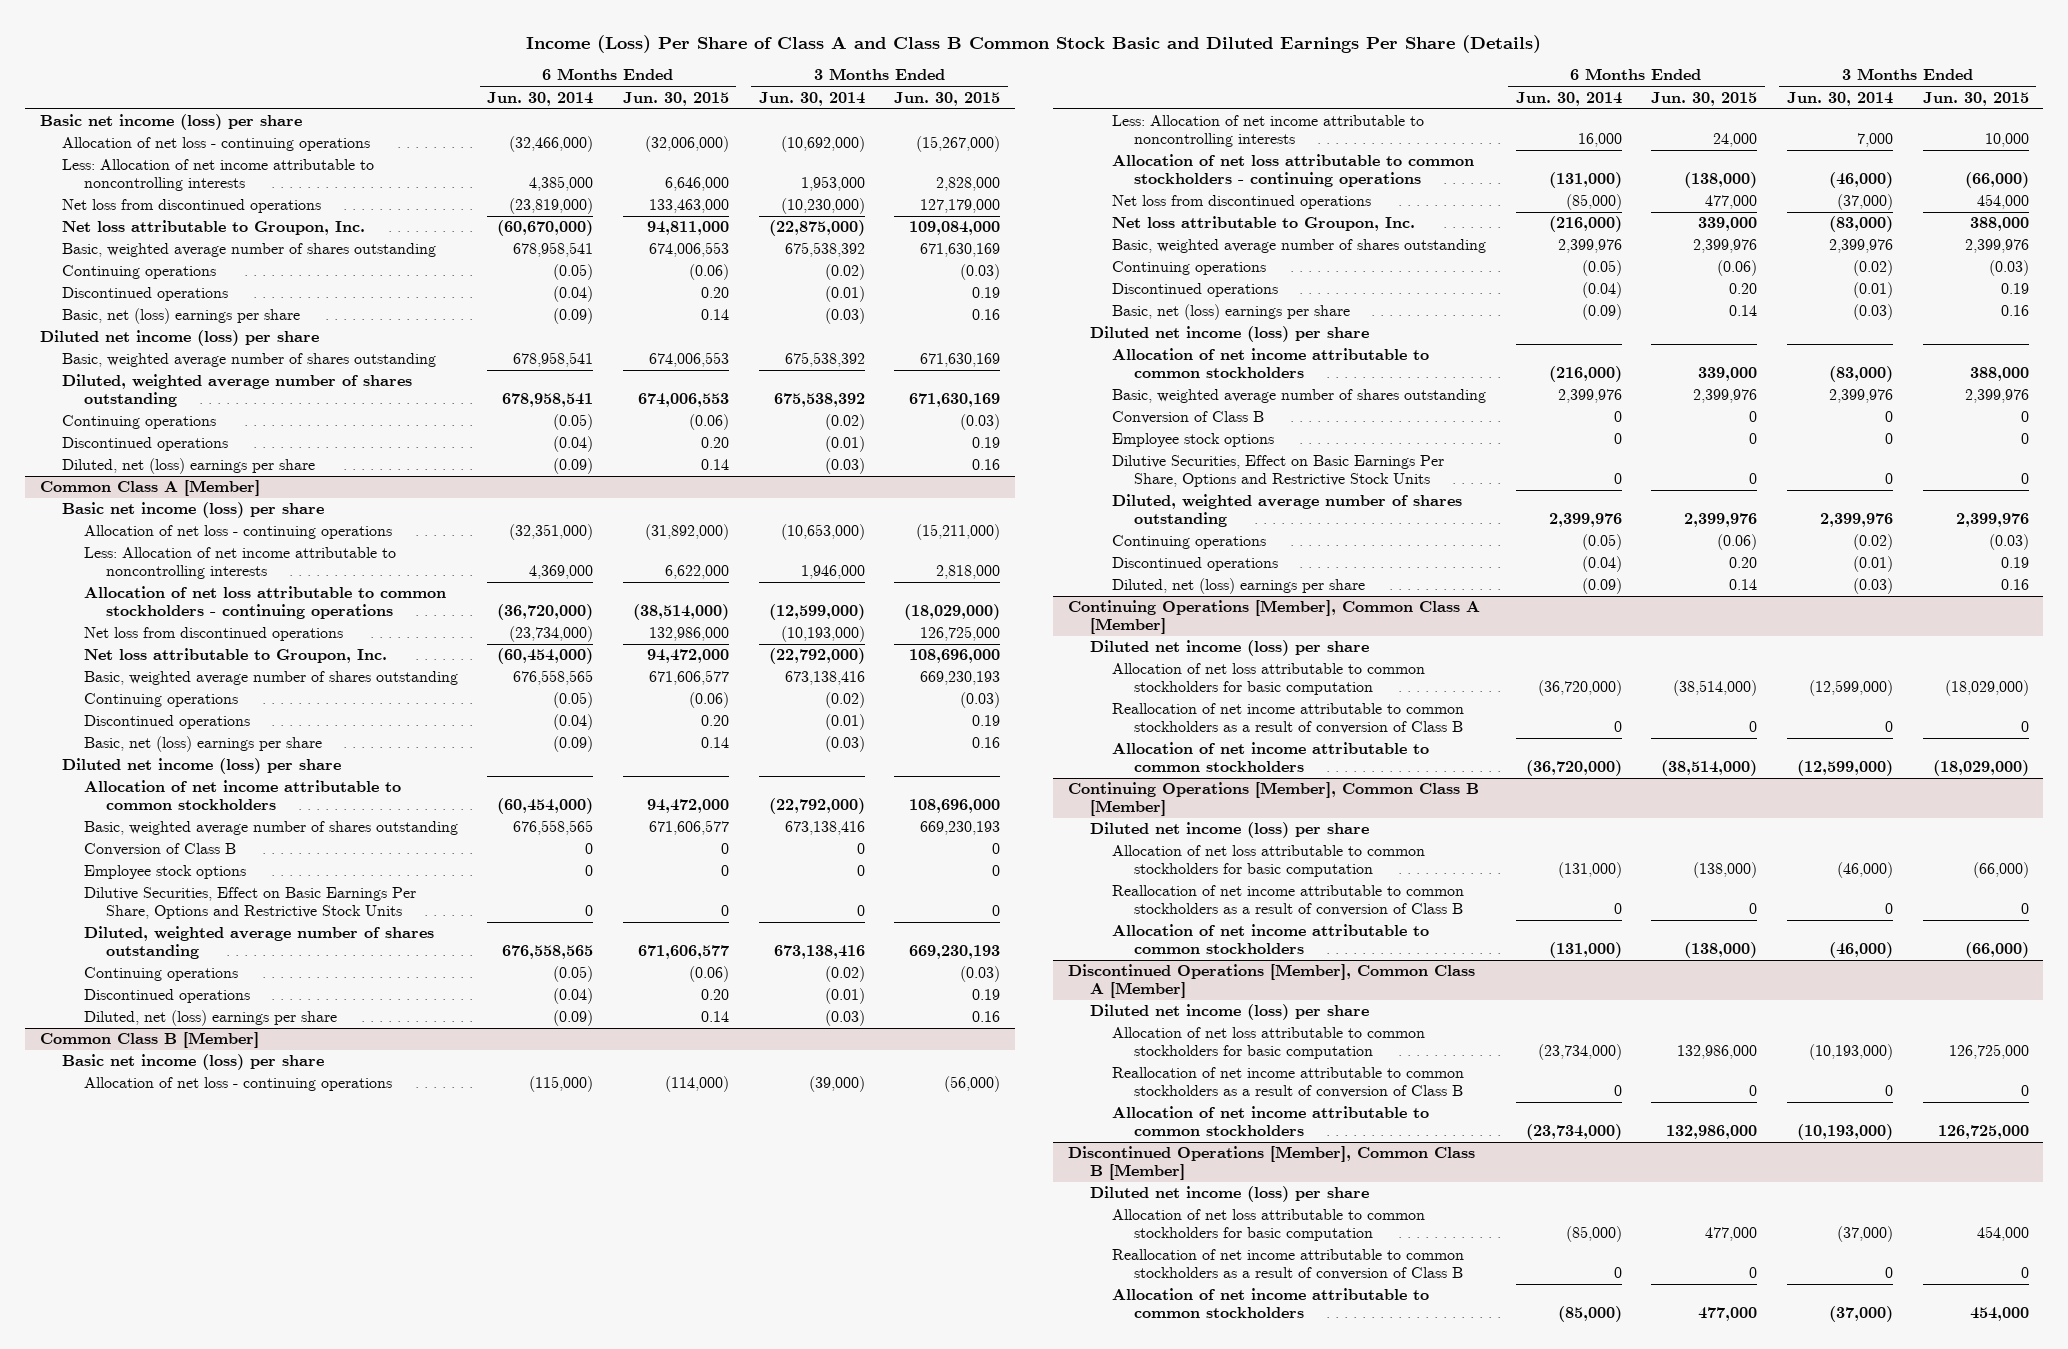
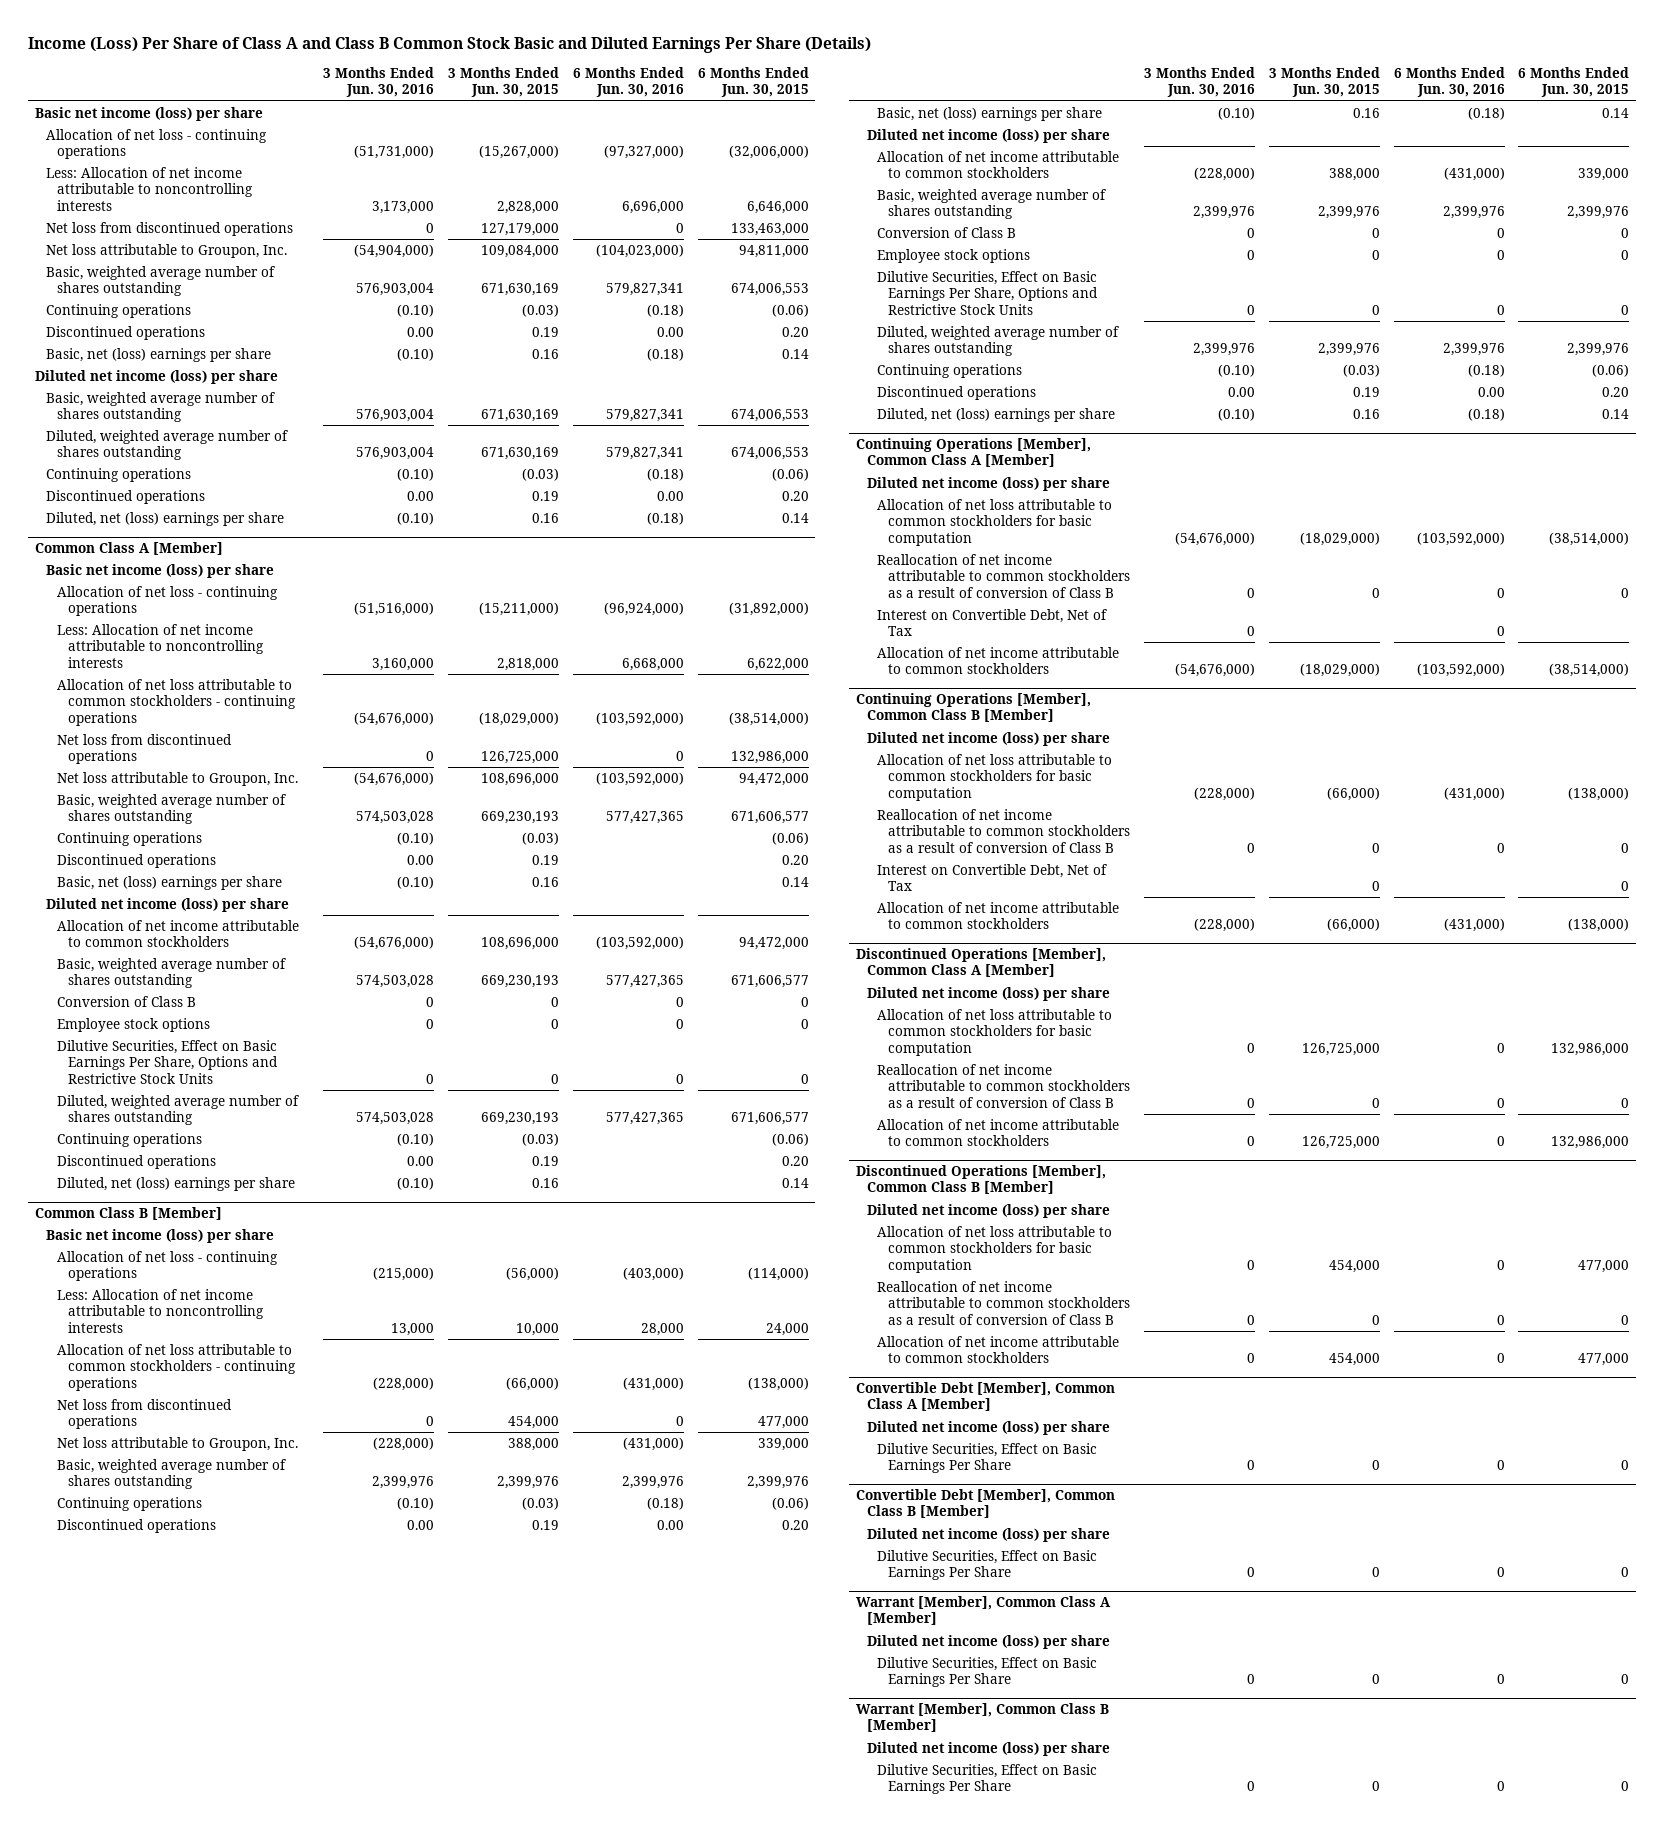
[487,91,594,106] Jun. 30, 2014 -> none
[758,91,865,106] Jun. 30, 2014 -> none
none -> [323,66,435,98] 3 Months Ended Jun. 30, 2016
none -> [572,66,684,98] 6 Months Ended Jun. 30, 2016
none -> [877,608,1108,637] Interest on Convertible Debt, Net of Tax
none -> [877,863,1108,892] Interest on Convertible Debt, Net of Tax
none -> [855,1382,1115,1412] Convertible Debt [Member], Common Class A [Member]
none -> [866,1420,1110,1435] Diluted net income (loss) per share
none -> [877,1442,1098,1474] Dilutive Securities, Effect on Basic Earnings Per Share
none -> [855,1489,1115,1519] Convertible Debt [Member], Common Class B [Member]
none -> [866,1527,1110,1542] Diluted net income (loss) per share
none -> [877,1549,1098,1581] Dilutive Securities, Effect on Basic Earnings Per Share
none -> [855,1596,1111,1626] Warrant [Member], Common Class A [Member]
none -> [866,1634,1110,1649] Diluted net income (loss) per share
none -> [877,1656,1098,1688] Dilutive Securities, Effect on Basic Earnings Per Share
none -> [855,1703,1109,1733] Warrant [Member], Common Class B [Member]
none -> [866,1741,1110,1756] Diluted net income (loss) per share
none -> [877,1763,1098,1795] Dilutive Securities, Effect on Basic Earnings Per Share

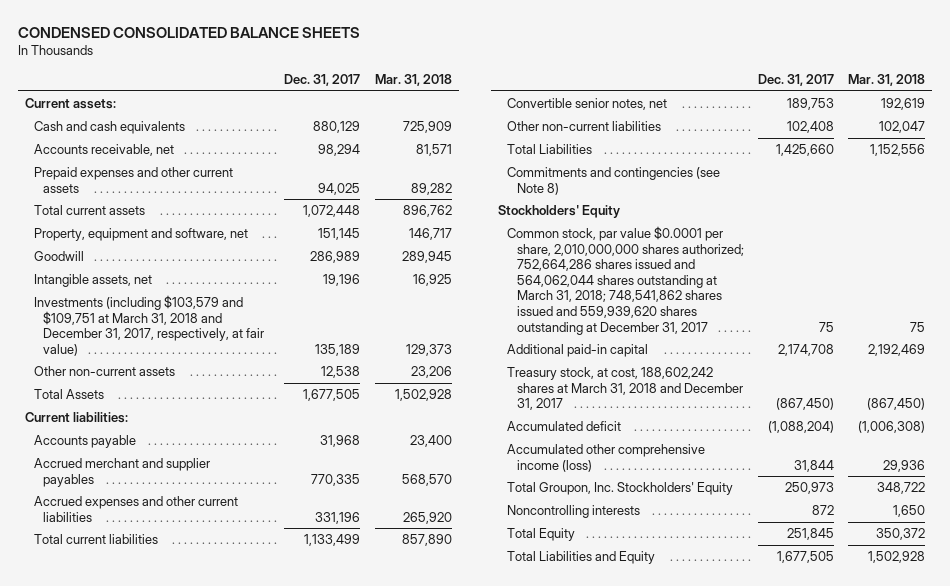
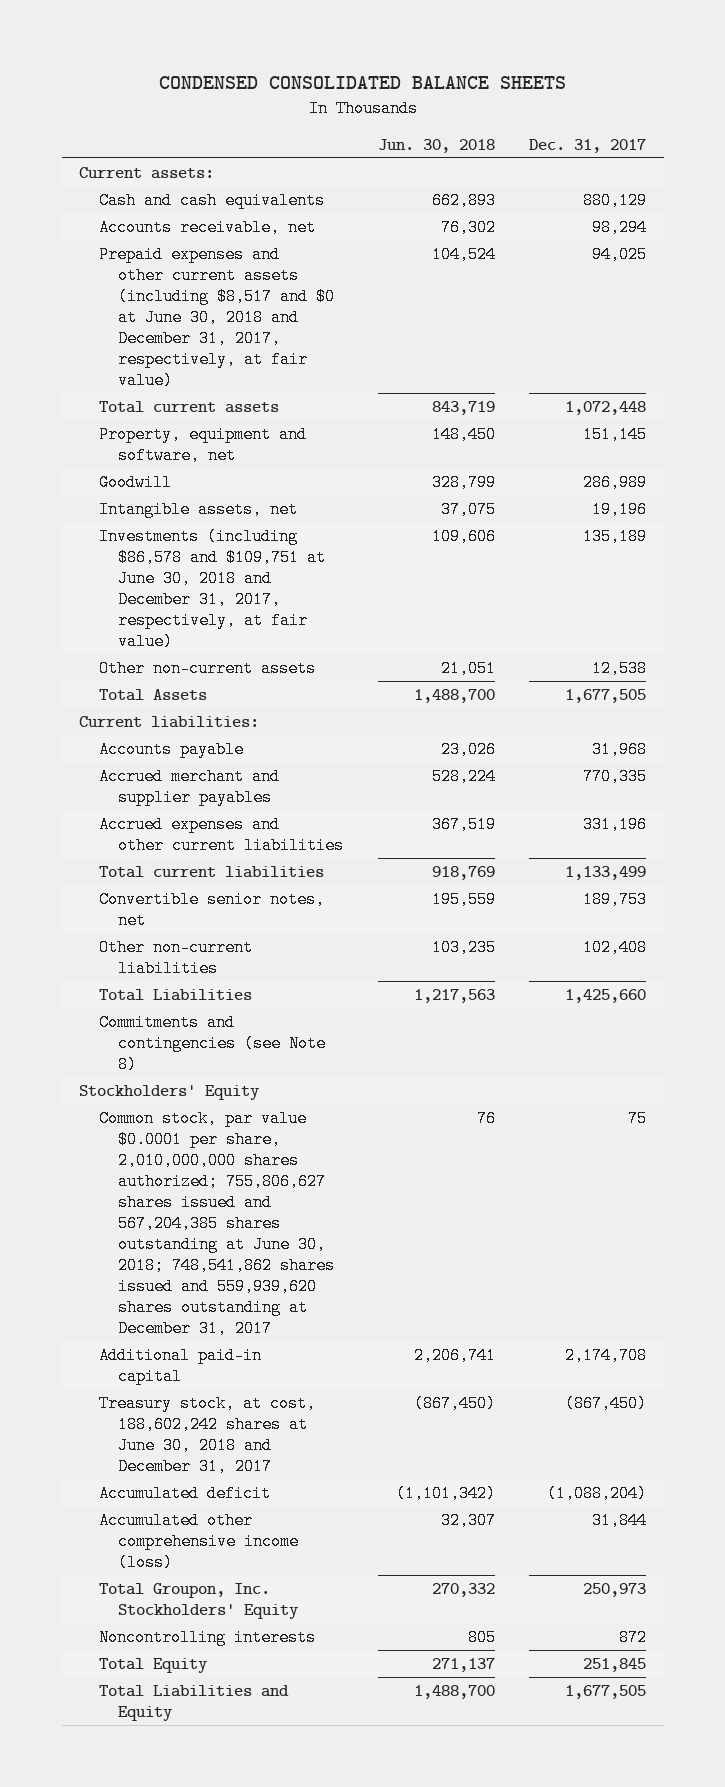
[374,74,452,87] Mar. 31, 2018 -> none
none -> [377,138,495,153] Jun. 30, 2018
[33,167,233,193] Prepaid expenses and other current assets -> [98,245,336,389] Prepaid expenses and other current assets (including $8,517 and $0 at June 30, 2018 and December 31, 2017, respectively, at fair value)
[33,295,265,356] Investments (including $103,579 and $109,751 at March 31, 2018 and December 31, 2017, respectively, at fair value) -> [98,527,327,650] Investments (including $86,578 and $109,751 at June 30, 2018 and December 31, 2017, respectively, at fair value)
[507,226,744,335] Common stock, par value $0.0001 per share, 2,010,000,000 shares authorized; 752,664,286 shares issued and 564,062,044 shares outstanding at March 31, 2018; 748,541,862 shares issued and 559,939,620 shares outstanding at December 31, 2017 -> [98,1109,336,1337] Common stock, par value $0.0001 per share, 2,010,000,000 shares authorized; 755,806,627 shares issued and 567,204,385 shares outstanding at June 30, 2018; 748,541,862 shares issued and 559,939,620 shares outstanding at December 31, 2017
[507,367,743,411] Treasury stock, at cost, 188,602,242 shares at March 31, 2018 and December 31, 2017 -> [98,1394,316,1475] Treasury stock, at cost, 188,602,242 shares at June 30, 2018 and December 31, 2017

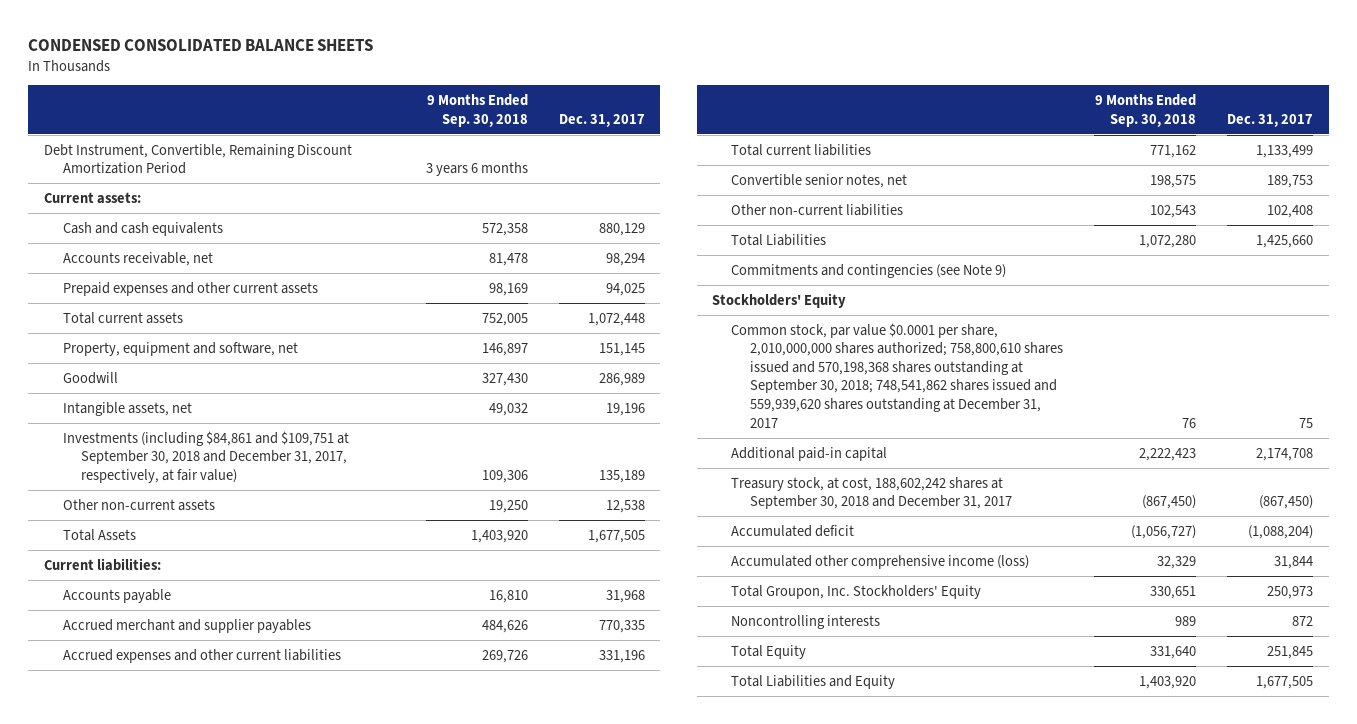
[377,138,495,153] Jun. 30, 2018 -> none
none -> [426,93,528,127] 9 Months Ended Sep. 30, 2018
none -> [43,143,352,175] Debt Instrument, Convertible, Remaining Discount Amortization Period
[98,245,336,389] Prepaid expenses and other current assets (including $8,517 and $0 at June 30, 2018 and December 31, 2017, respectively, at fair value) -> [62,281,318,296] Prepaid expenses and other current assets
[98,527,327,650] Investments (including $86,578 and $109,751 at June 30, 2018 and December 31, 2017, respectively, at fair value) -> [62,430,349,483] Investments (including $84,861 and $109,751 at September 30, 2018 and December 31, 2017, respectively, at fair value)
[98,1013,327,1073] Commitments and contingencies (see Note 8) -> [731,263,1007,278] Commitments and contingencies (see Note 9)
[98,1109,336,1337] Common stock, par value $0.0001 per share, 2,010,000,000 shares authorized; 755,806,627 shares issued and 567,204,385 shares outstanding at June 30, 2018; 748,541,862 shares issued and 559,939,620 shares outstanding at December 31, 2017 -> [731,322,1063,428] Common stock, par value $0.0001 per share, 2,010,000,000 shares authorized; 758,800,610 shares issued and 570,198,368 shares outstanding at September 30, 2018; 748,541,862 shares issued and 559,939,620 shares outstanding at December 31, 2017
[98,1394,316,1475] Treasury stock, at cost, 188,602,242 shares at June 30, 2018 and December 31, 2017 -> [731,476,1012,510] Treasury stock, at cost, 188,602,242 shares at September 30, 2018 and December 31, 2017

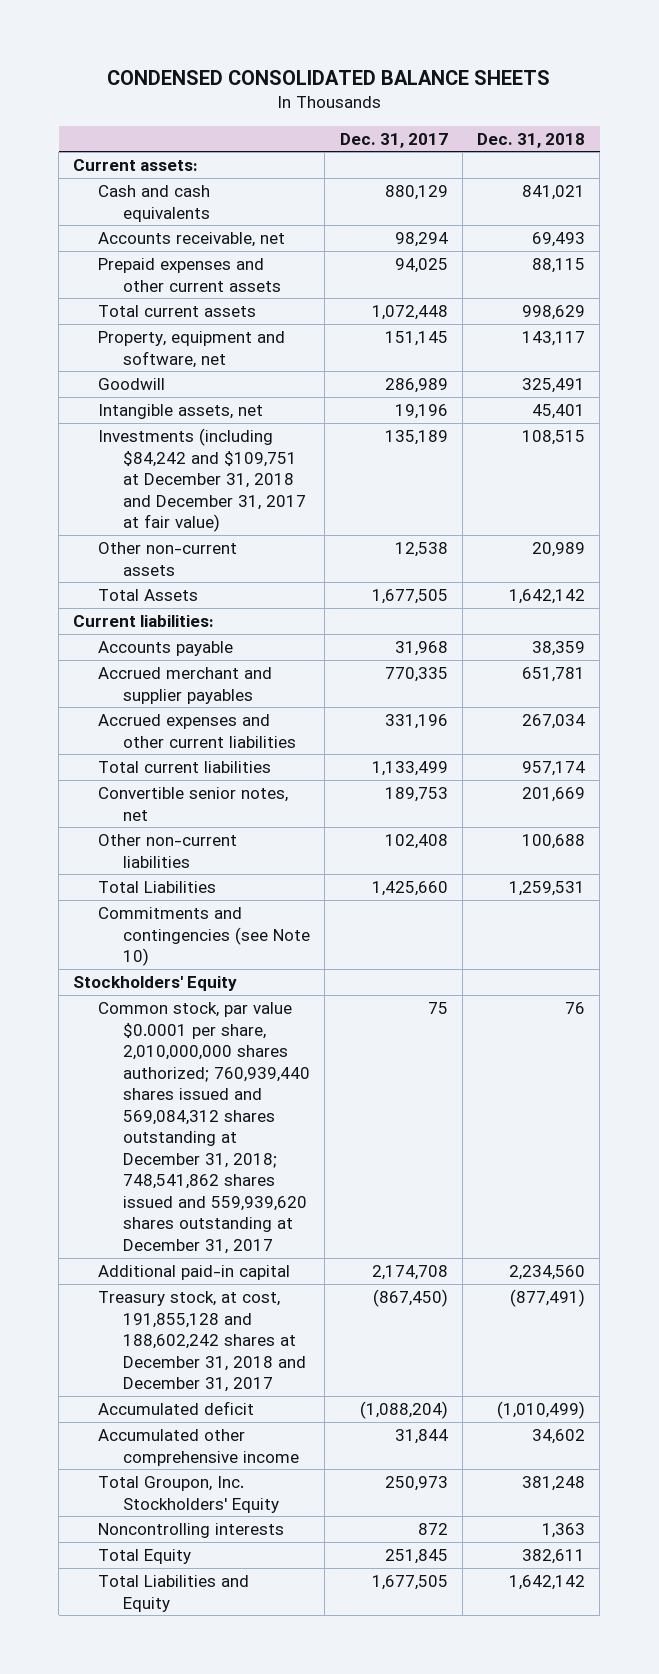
[426,93,528,127] 9 Months Ended Sep. 30, 2018 -> none
none -> [477,132,586,148] Dec. 31, 2018
[43,143,352,175] Debt Instrument, Convertible, Remaining Discount Amortization Period -> none
[62,430,349,483] Investments (including $84,861 and $109,751 at September 30, 2018 and December 31, 2017, respectively, at fair value) -> [98,427,307,533] Investments (including $84,242 and $109,751 at December 31, 2018 and December 31, 2017 at fair value)
[731,263,1007,278] Commitments and contingencies (see Note 9) -> [98,906,311,967] Commitments and contingencies (see Note 10)
[731,322,1063,428] Common stock, par value $0.0001 per share, 2,010,000,000 shares authorized; 758,800,610 shares issued and 570,198,368 shares outstanding at September 30, 2018; 748,541,862 shares issued and 559,939,620 shares outstanding at December 31, 2017 -> [98,1001,311,1254] Common stock, par value $0.0001 per share, 2,010,000,000 shares authorized; 760,939,440 shares issued and 569,084,312 shares outstanding at December 31, 2018; 748,541,862 shares issued and 559,939,620 shares outstanding at December 31, 2017
[731,476,1012,510] Treasury stock, at cost, 188,602,242 shares at September 30, 2018 and December 31, 2017 -> [98,1290,307,1393] Treasury stock, at cost, 191,855,128 and 188,602,242 shares at December 31, 2018 and December 31, 2017
[731,554,1030,569] Accumulated other comprehensive income (loss) -> [98,1428,300,1466] Accumulated other comprehensive income

